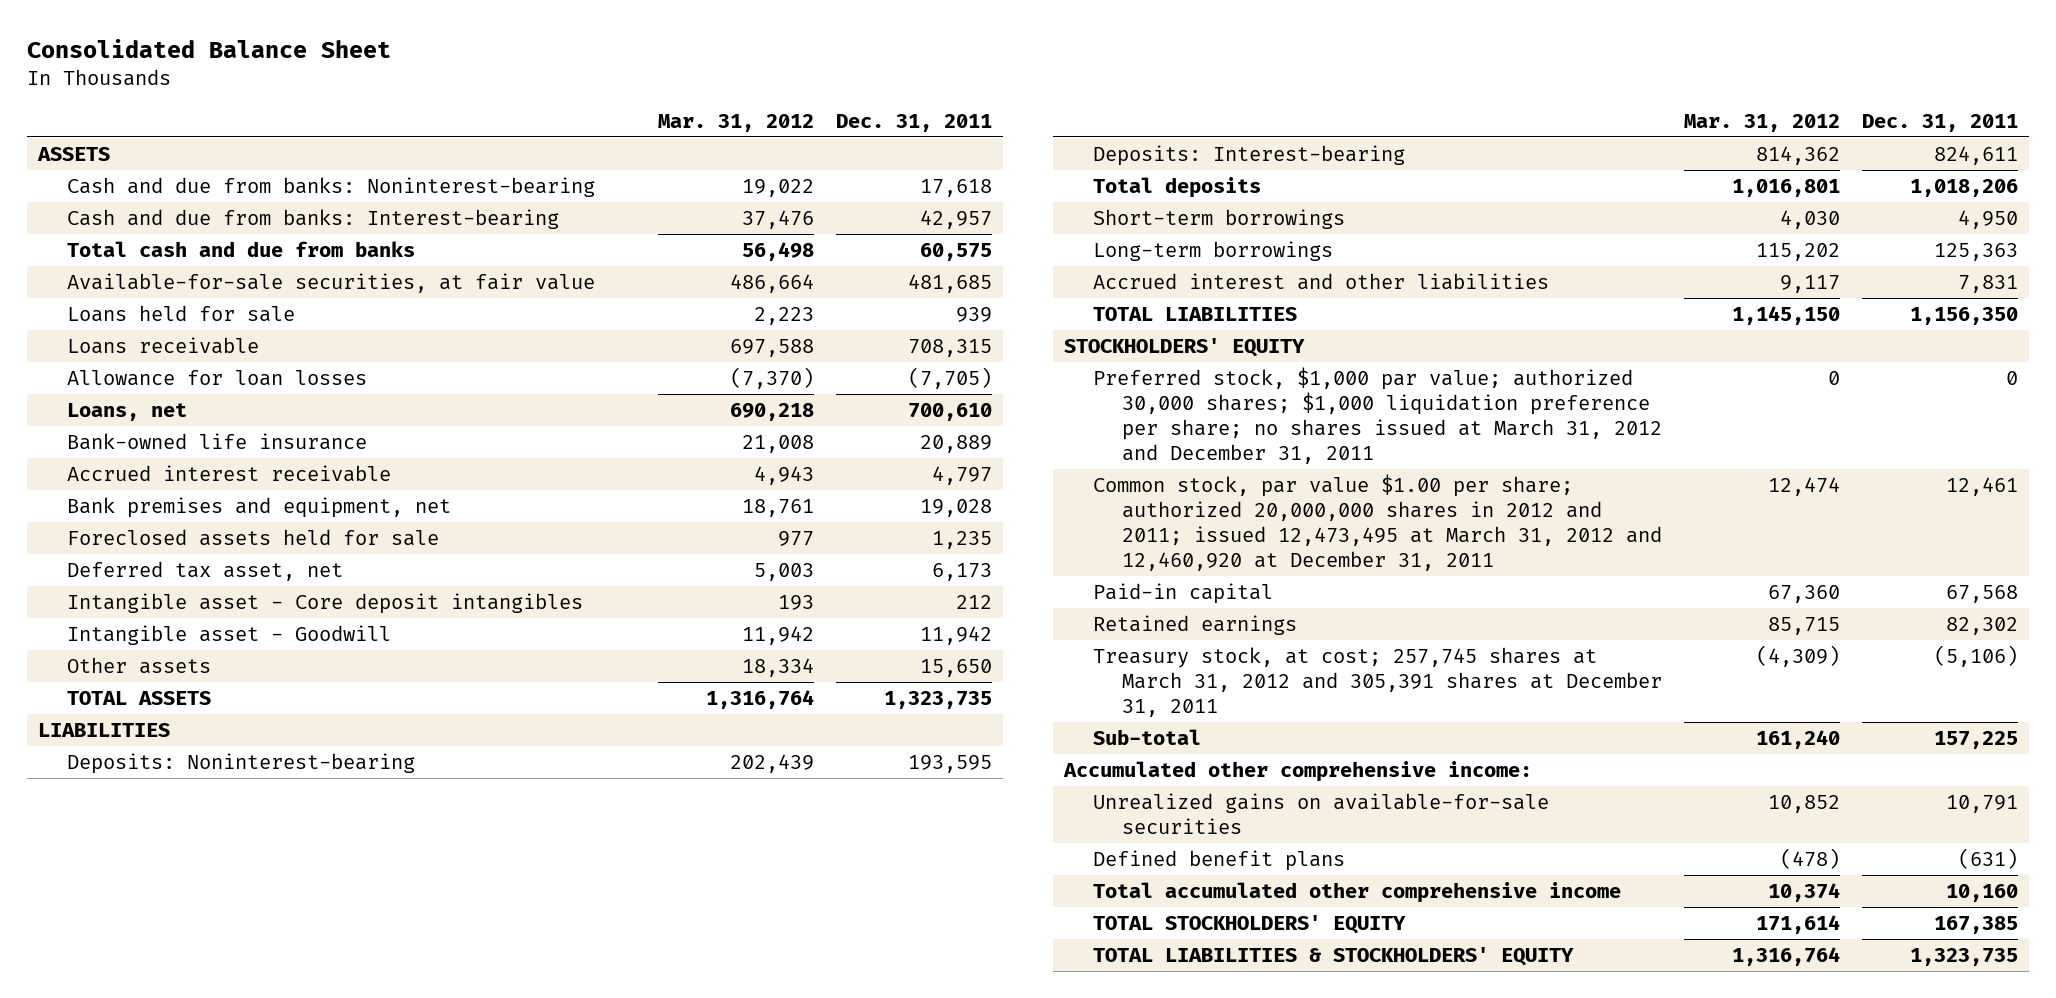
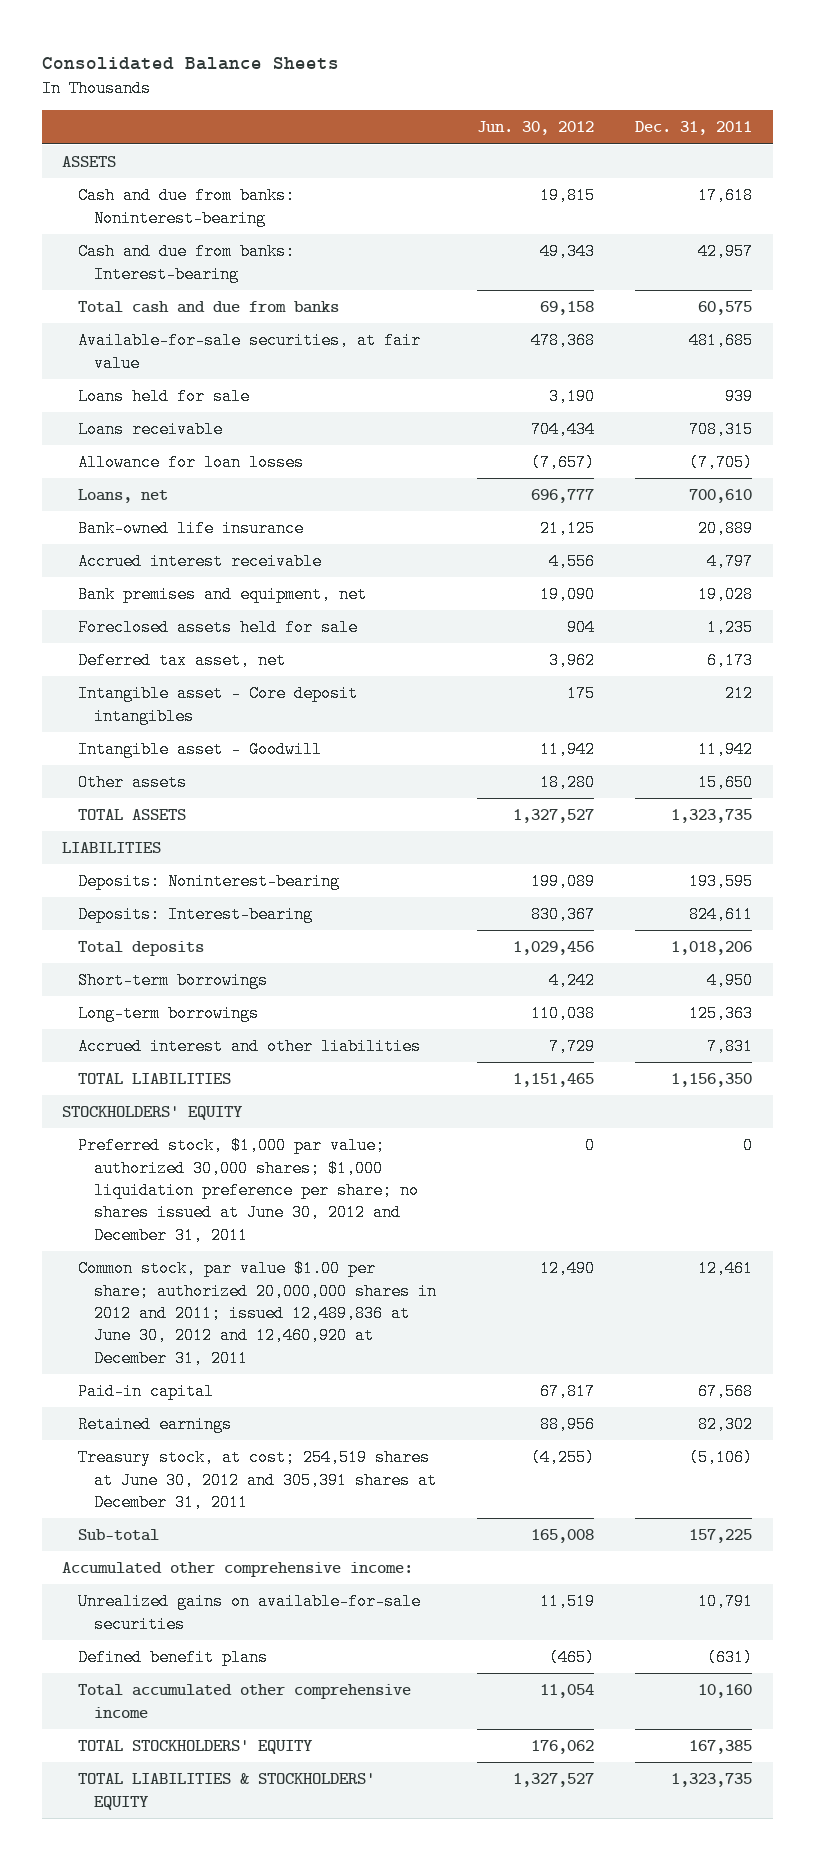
[26,38,391,58] Consolidated Balance Sheet -> [41,57,339,71] Consolidated Balance Sheets
[658,113,815,132] Mar. 31, 2012 -> none
none -> [476,121,594,136] Jun. 30, 2012
[1093,367,1663,465] Preferred stock, $1,000 par value; authorized 30,000 shares; $1,000 liquidation preference per share; no shares issued at March 31, 2012 and December 31, 2011 -> [78,1137,419,1244] Preferred stock, $1,000 par value; authorized 30,000 shares; $1,000 liquidation preference per share; no shares issued at June 30, 2012 and December 31, 2011
[1093,474,1663,572] Common stock, par value $1.00 per share; authorized 20,000,000 shares in 2012 and 2011; issued 12,473,495 at March 31, 2012 and 12,460,920 at December 31, 2011 -> [78,1260,437,1367] Common stock, par value $1.00 per share; authorized 20,000,000 shares in 2012 and 2011; issued 12,489,836 at June 30, 2012 and 12,460,920 at December 31, 2011
[1093,647,1663,718] Treasury stock, at cost; 257,745 shares at March 31, 2012 and 305,391 shares at December 31, 2011 -> [78,1449,437,1511] Treasury stock, at cost; 254,519 shares at June 30, 2012 and 305,391 shares at December 31, 2011

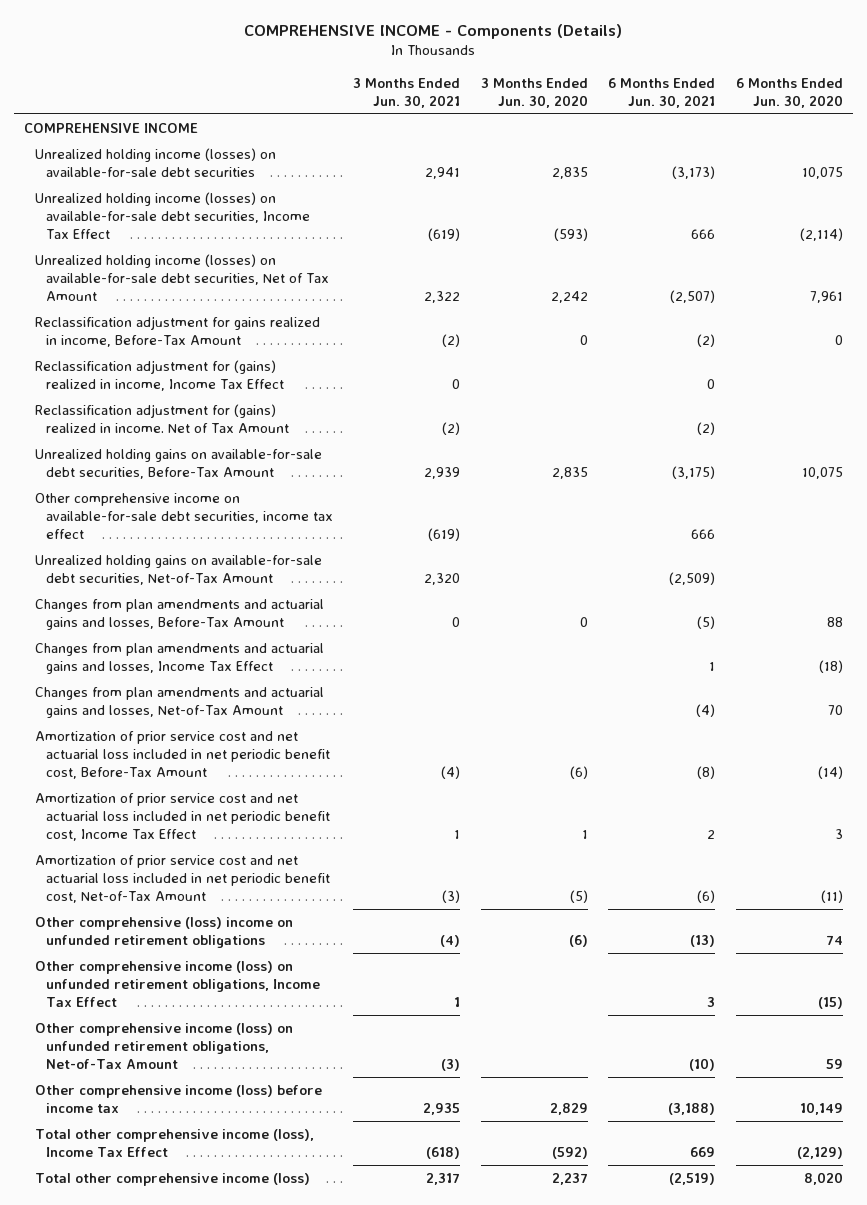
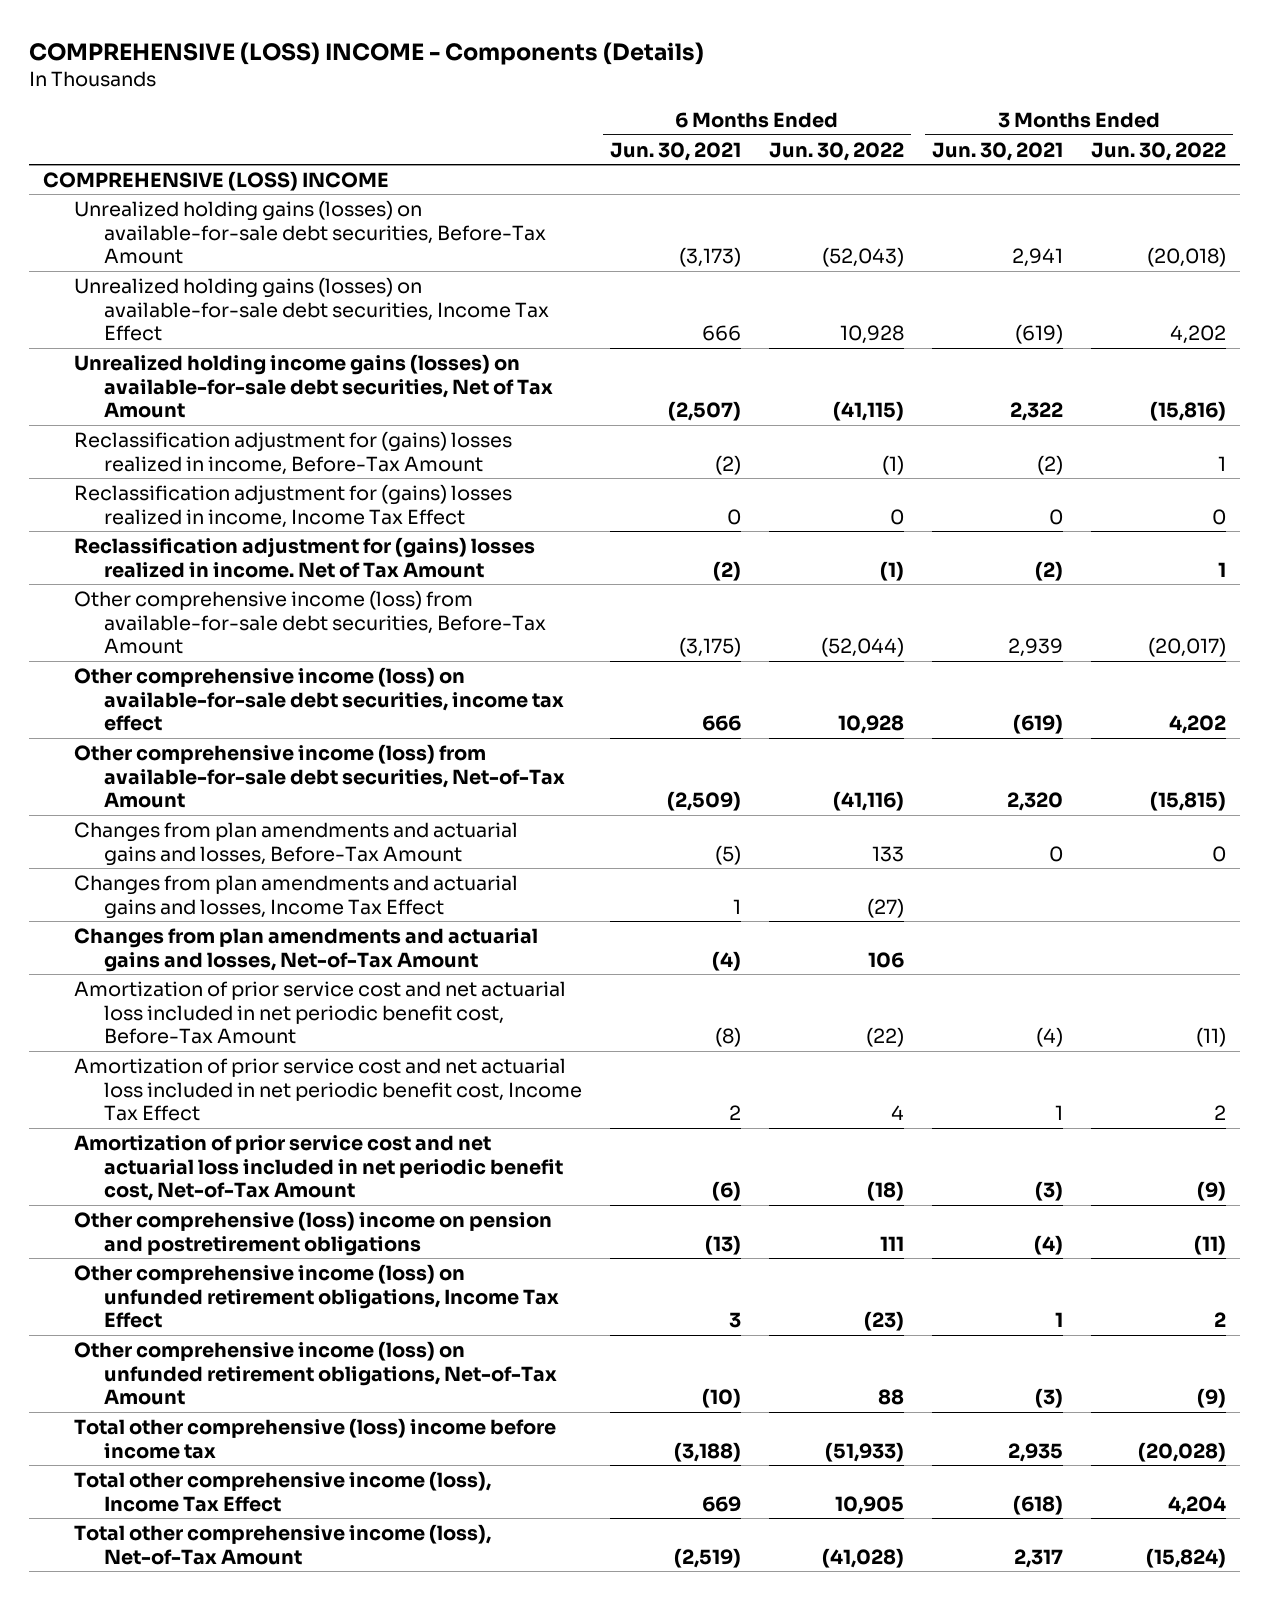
[244,23,623,39] COMPREHENSIVE INCOME - Components (Details) -> [29,41,705,65] COMPREHENSIVE (LOSS) INCOME - Components (Details)
[480,77,588,108] 3 Months Ended Jun. 30, 2020 -> none
[736,77,844,108] 6 Months Ended Jun. 30, 2020 -> none
none -> [768,141,904,161] Jun. 30, 2022
none -> [1090,141,1226,161] Jun. 30, 2022
[23,122,198,133] COMPREHENSIVE INCOME -> [43,170,390,191] COMPREHENSIVE (LOSS) INCOME
[34,147,276,177] Unrealized holding income (losses) on available-for-sale debt securities -> [73,199,546,265] Unrealized holding gains (losses) on available-for-sale debt securities, Before-Tax Amount
[34,191,310,240] Unrealized holding income (losses) on available-for-sale debt securities, Income Tax Effect -> [73,276,549,342] Unrealized holding gains (losses) on available-for-sale debt securities, Income Tax Effect
[34,253,329,302] Unrealized holding income (losses) on available-for-sale debt securities, Net of Tax Amount -> [73,353,553,419] Unrealized holding income gains (losses) on available-for-sale debt securities, Net of Tax Amount
[34,315,320,347] Reclassification adjustment for gains realized in income, Before-Tax Amount -> [73,430,512,475] Reclassification adjustment for (gains) losses realized in income, Before-Tax Amount
[34,359,284,391] Reclassification adjustment for (gains) realized in income, Income Tax Effect -> [73,483,512,528] Reclassification adjustment for (gains) losses realized in income, Income Tax Effect
[34,403,289,433] Reclassification adjustment for (gains) realized in income. Net of Tax Amount -> [73,536,535,578] Reclassification adjustment for (gains) losses realized in income. Net of Tax Amount
[34,448,322,479] Unrealized holding gains on available-for-sale debt securities, Before-Tax Amount -> [73,589,546,655] Other comprehensive income (loss) from available-for-sale debt securities, Before-Tax Amount
[34,492,333,540] Other comprehensive income on available-for-sale debt securities, income tax effect -> [73,666,564,732] Other comprehensive income (loss) on available-for-sale debt securities, income tax effect
[34,554,322,585] Unrealized holding gains on available-for-sale debt securities, Net-of-Tax Amount -> [73,743,565,809] Other comprehensive income (loss) from available-for-sale debt securities, Net-of-Tax Amount
[34,916,293,948] Other comprehensive (loss) income on unfunded retirement obligations -> [73,1210,552,1256] Other comprehensive (loss) income on pension and postretirement obligations
[34,1084,322,1113] Other comprehensive income (loss) before income tax -> [73,1417,556,1459] Total other comprehensive (loss) income before income tax
[34,1172,310,1186] Total other comprehensive income (loss) -> [73,1523,491,1565] Total other comprehensive income (loss), Net-of-Tax Amount

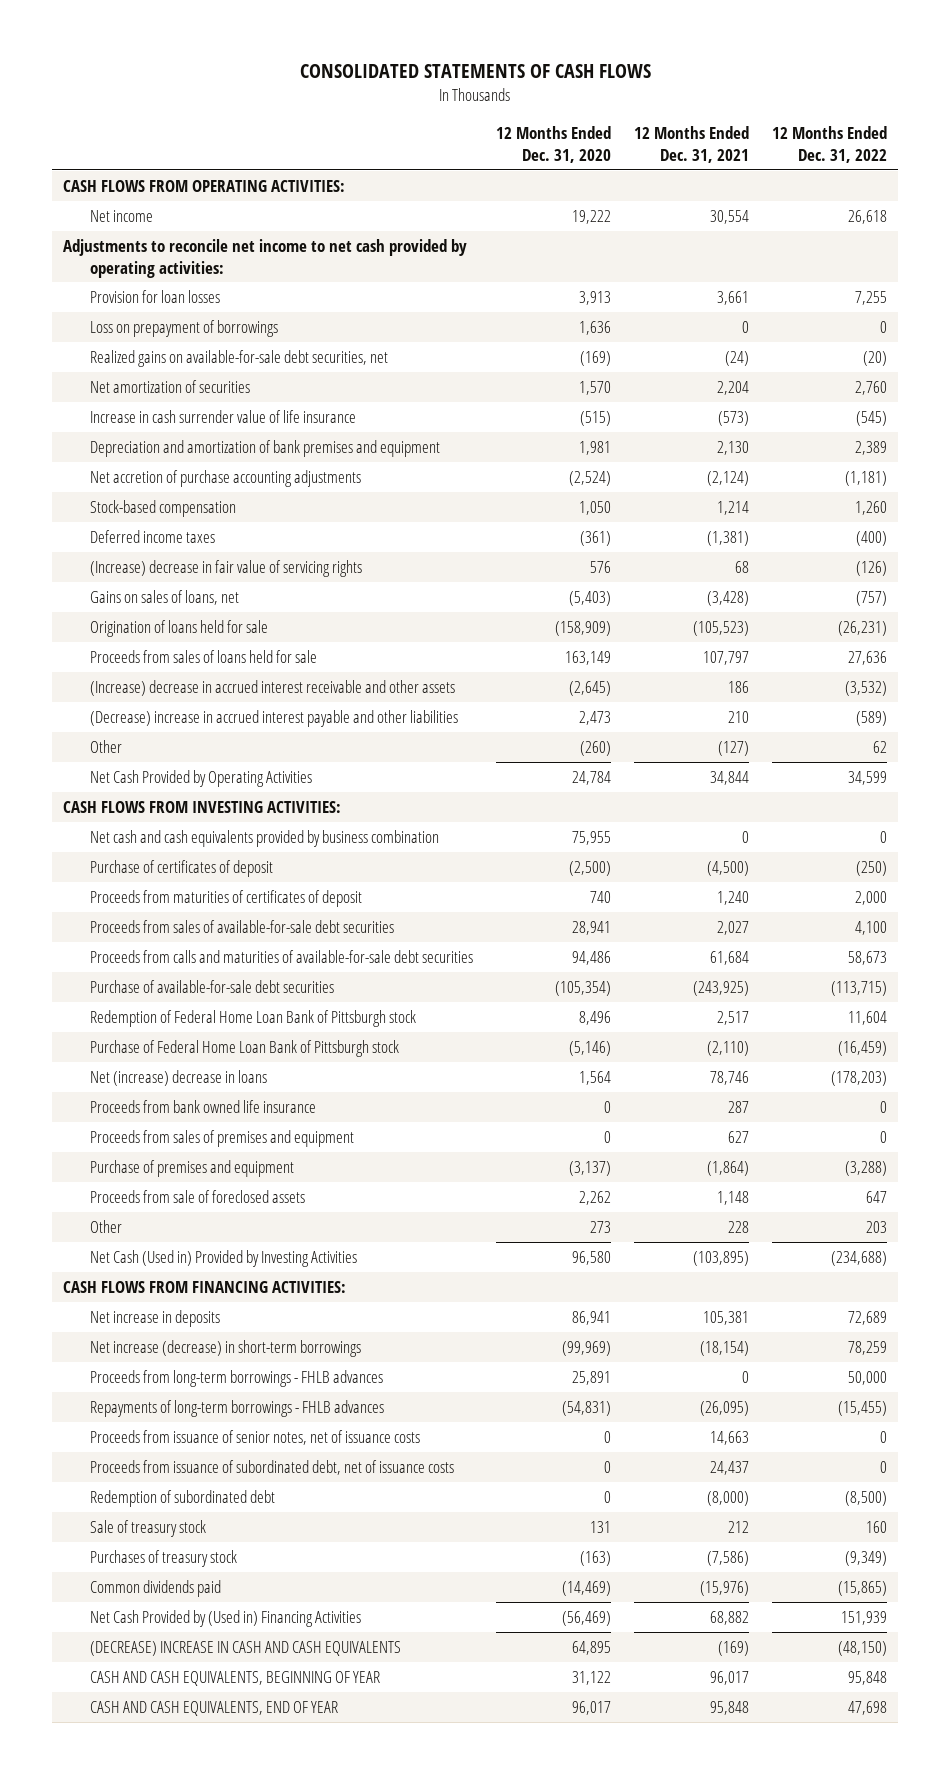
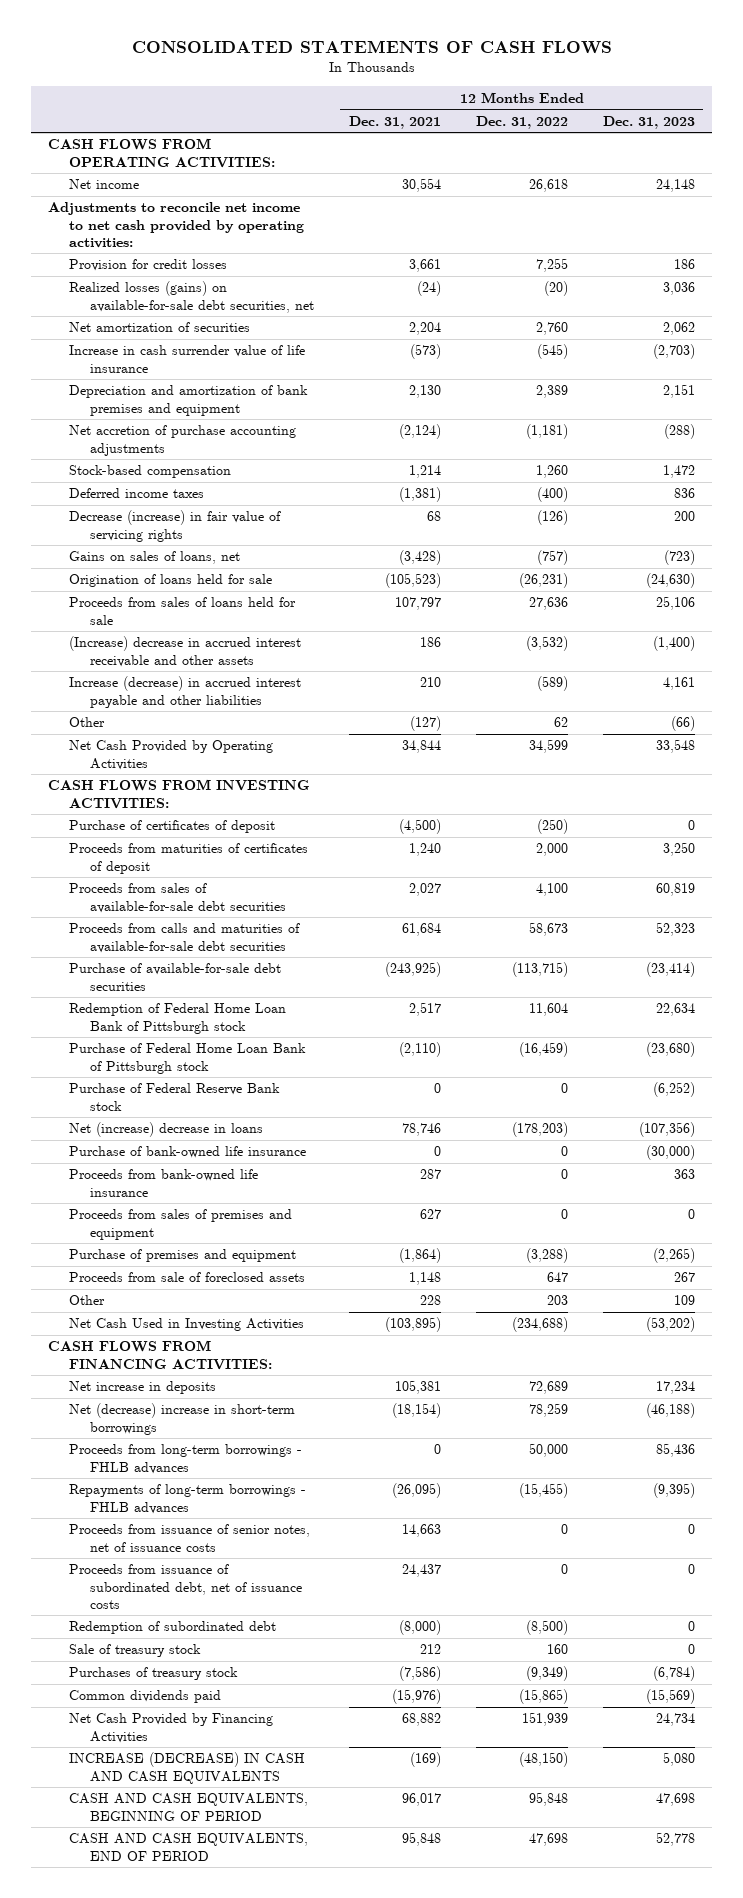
[496,126,612,163] 12 Months Ended Dec. 31, 2020 -> none
none -> [602,115,695,129] Dec. 31, 2023
[90,320,279,338] Loss on prepayment of borrowings -> none
[90,290,221,304] Provision for loan losses -> [69,259,228,272] Provision for credit losses
[90,350,389,368] Realized gains on available-for-sale debt securities, net -> [69,281,315,313] Realized losses (gains) on available-for-sale debt securities, net
[90,560,363,578] (Increase) decrease in fair value of servicing rights -> [69,510,282,542] Decrease (increase) in fair value of servicing rights
[90,710,459,728] (Decrease) increase in accrued interest payable and other liabilities -> [69,676,302,708] Increase (decrease) in accrued interest payable and other liabilities
[90,830,440,848] Net cash and cash equivalents provided by business combination -> none
none -> [69,1083,281,1111] Purchase of Federal Reserve Bank stock
none -> [69,1146,307,1159] Purchase of bank-owned life insurance
[90,1100,317,1114] Proceeds from bank owned life insurance -> [69,1169,259,1197] Proceeds from bank-owned life insurance
[90,1250,358,1268] Net Cash (Used in) Provided by Investing Activities -> [69,1318,305,1332] Net Cash Used in Investing Activities
[90,1340,362,1358] Net increase (decrease) in short-term borrowings -> [69,1403,296,1435] Net (decrease) increase in short-term borrowings
[90,1610,362,1628] Net Cash Provided by (Used in) Financing Activities -> [69,1713,274,1743] Net Cash Provided by Financing Activities
[90,1641,402,1657] (DECREASE) INCREASE IN CASH AND CASH EQUIVALENTS -> [69,1752,306,1784] INCREASE (DECREASE) IN CASH AND CASH EQUIVALENTS
[90,1671,381,1687] CASH AND CASH EQUIVALENTS, BEGINNING OF YEAR -> [69,1793,309,1821] CASH AND CASH EQUIVALENTS, BEGINNING OF PERIOD
[90,1701,339,1717] CASH AND CASH EQUIVALENTS, END OF YEAR -> [69,1833,309,1861] CASH AND CASH EQUIVALENTS, END OF PERIOD

